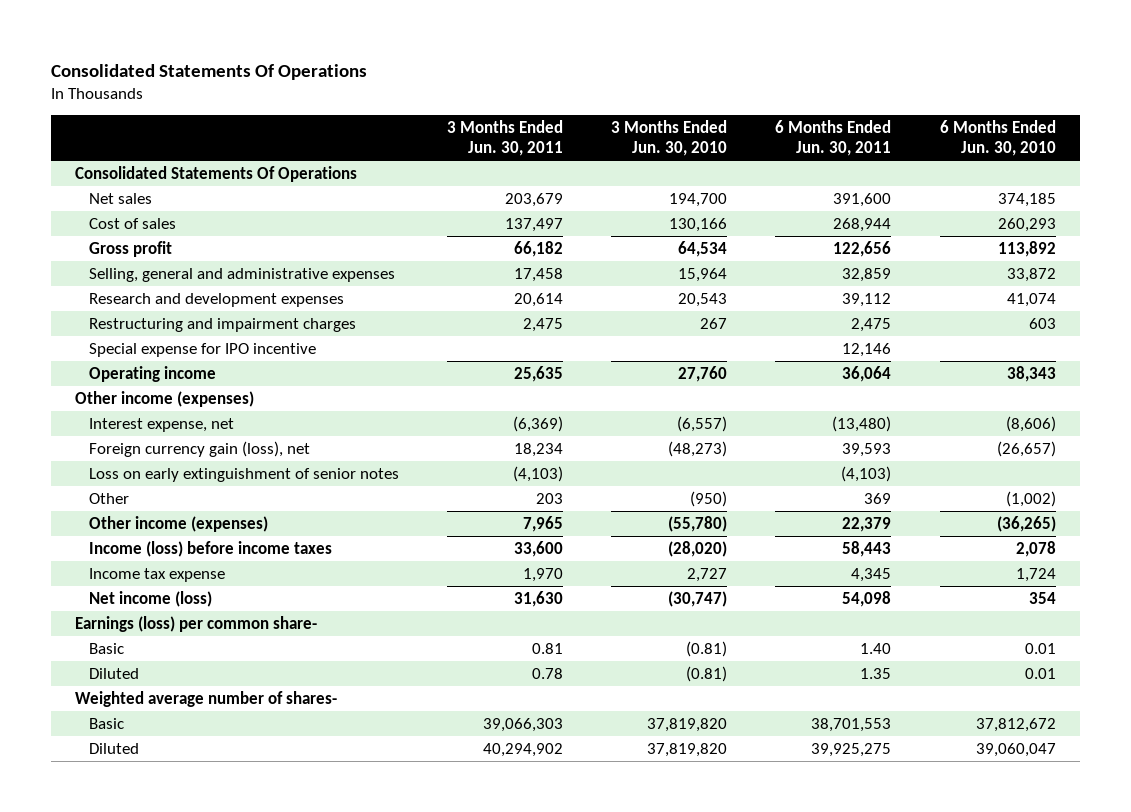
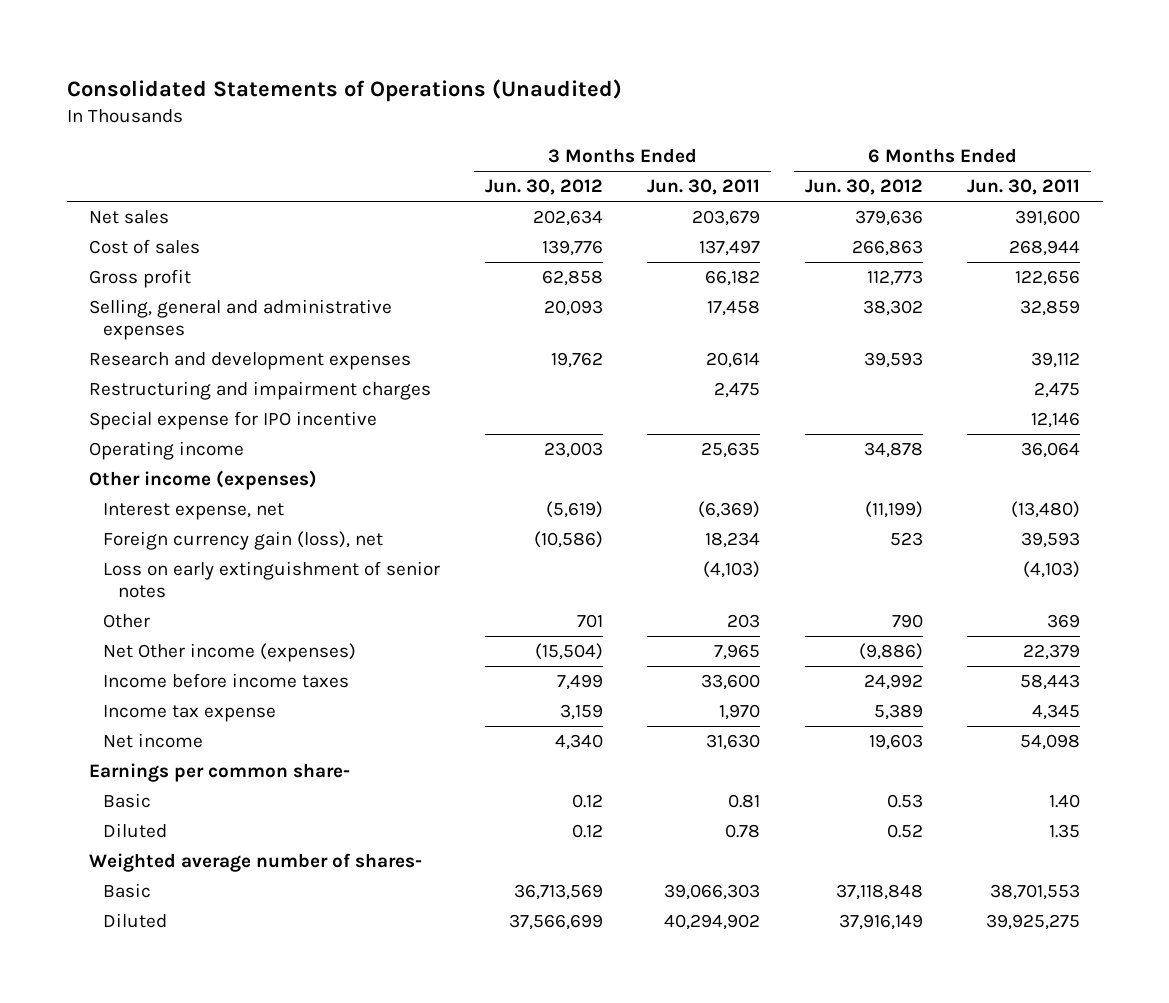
[50,63,367,80] Consolidated Statements Of Operations -> [66,79,622,103] Consolidated Statements of Operations (Unaudited)
[611,120,728,157] 3 Months Ended Jun. 30, 2010 -> none
[939,120,1056,157] 6 Months Ended Jun. 30, 2010 -> none
none -> [484,179,603,196] Jun. 30, 2012
none -> [804,179,923,196] Jun. 30, 2012
[75,165,358,182] Consolidated Statements Of Operations -> none
[89,515,269,532] Other income (expenses) -> [103,643,357,663] Net Other income (expenses)
[89,540,333,557] Income (loss) before income taxes -> [103,673,350,689] Income before income taxes
[89,590,213,607] Net income (loss) -> [103,733,204,749] Net income
[75,615,318,632] Earnings (loss) per common share- -> [88,763,350,783] Earnings per common share-

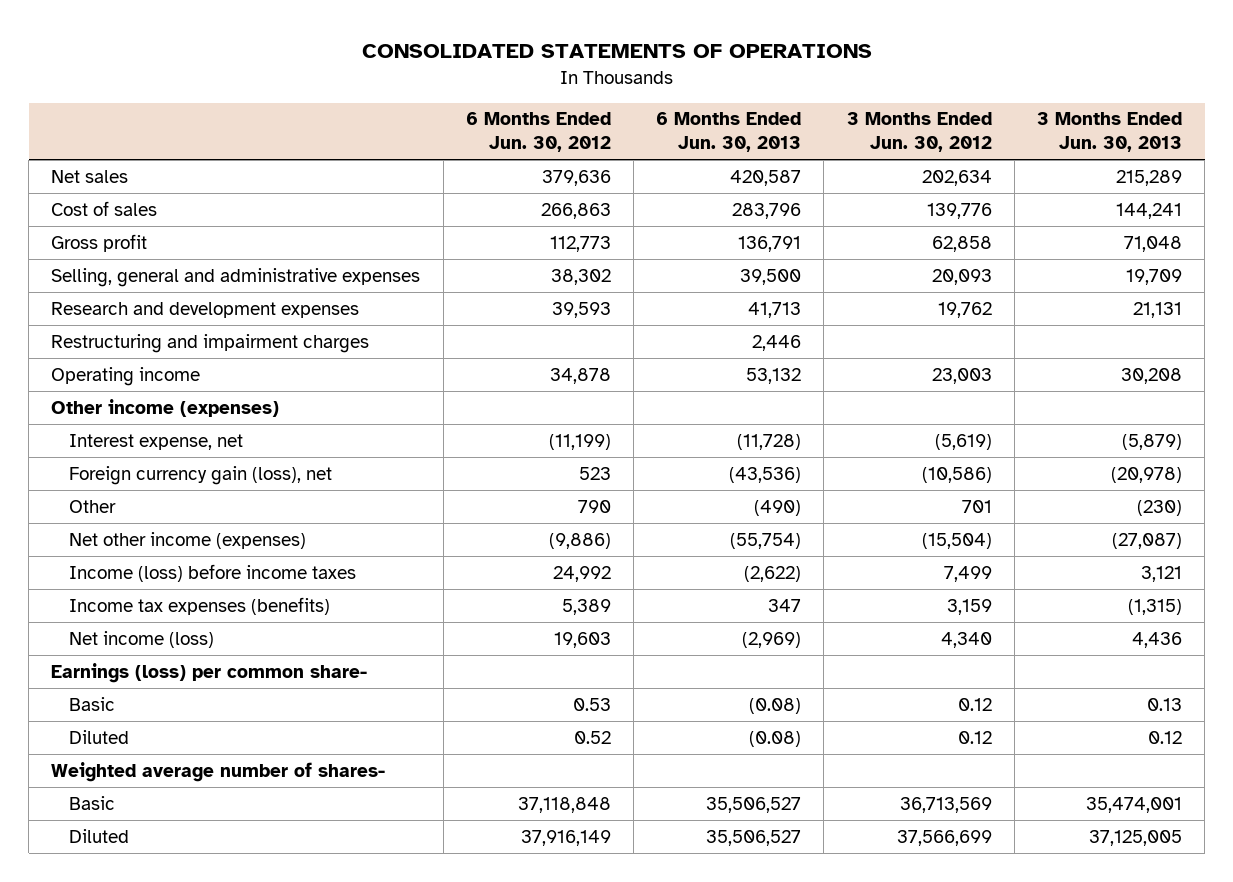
[66,79,622,103] Consolidated Statements of Operations (Unaudited) -> [361,44,872,59] CONSOLIDATED STATEMENTS OF OPERATIONS
[647,179,761,196] Jun. 30, 2011 -> none
[967,179,1081,196] Jun. 30, 2011 -> none
none -> [656,112,802,153] 6 Months Ended Jun. 30, 2013
none -> [1036,112,1182,153] 3 Months Ended Jun. 30, 2013
[88,411,377,431] Special expense for IPO incentive -> none
[103,561,441,599] Loss on early extinguishment of senior notes -> none
[103,643,357,663] Net Other income (expenses) -> [69,531,307,549] Net other income (expenses)
[103,673,350,689] Income before income taxes -> [69,563,357,582] Income (loss) before income taxes
[103,705,277,723] Income tax expense -> [69,596,331,615] Income tax expenses (benefits)
[103,733,204,749] Net income -> [69,630,215,648] Net income (loss)
[88,763,350,783] Earnings per common share- -> [51,662,368,683] Earnings (loss) per common share-

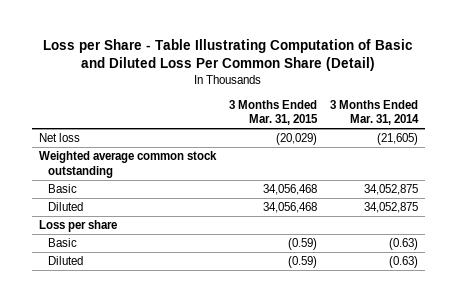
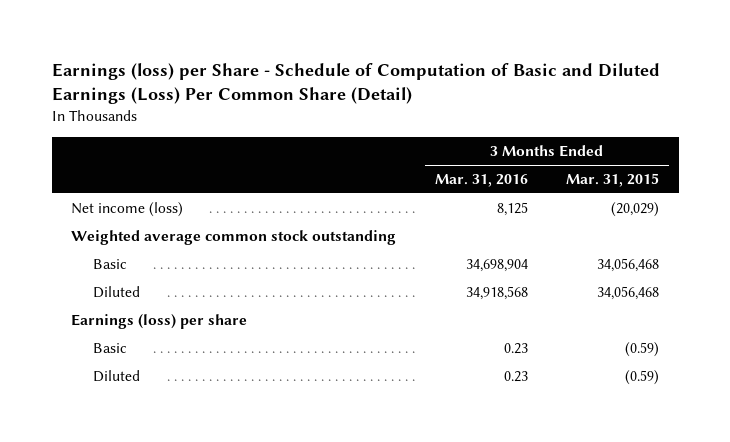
[43,39,414,72] Loss per Share - Table Illustrating Computation of Basic and Diluted Loss Per Common Share (Detail) -> [51,62,660,105] Earnings (loss) per Share - Schedule of Computation of Basic and Diluted Earnings (Loss) Per Common Share (Detail)
[330,99,420,126] 3 Months Ended Mar. 31, 2014 -> none
none -> [434,174,528,188] Mar. 31, 2016
[38,132,80,142] Net loss -> [70,202,183,218] Net income (loss)
[38,219,117,232] Loss per share -> [70,314,247,330] Earnings (loss) per share

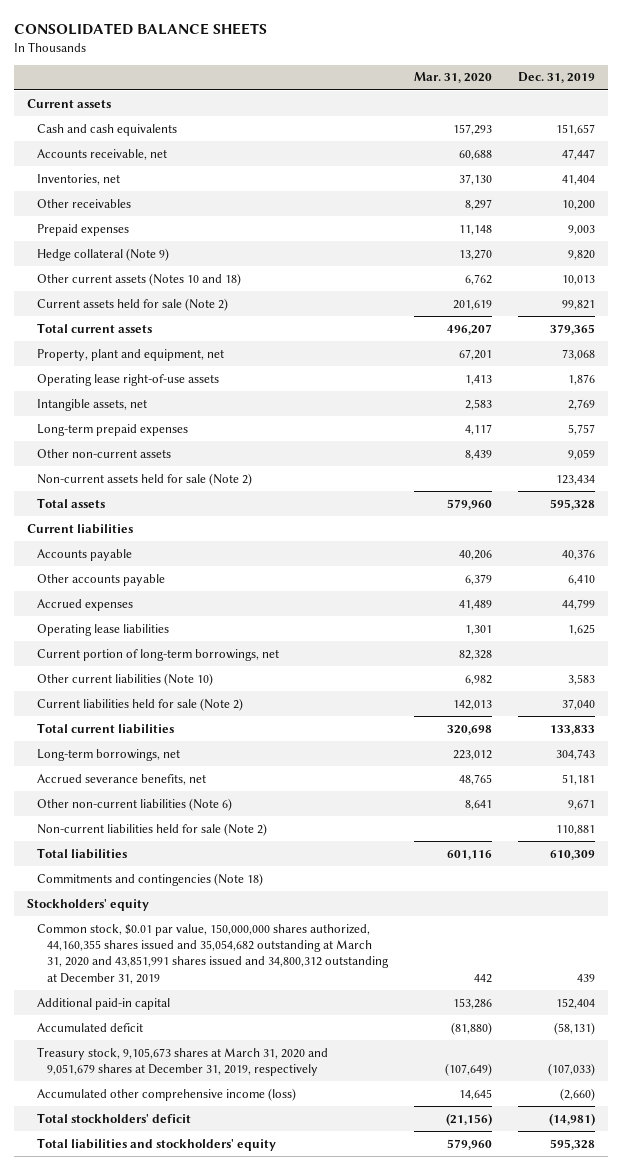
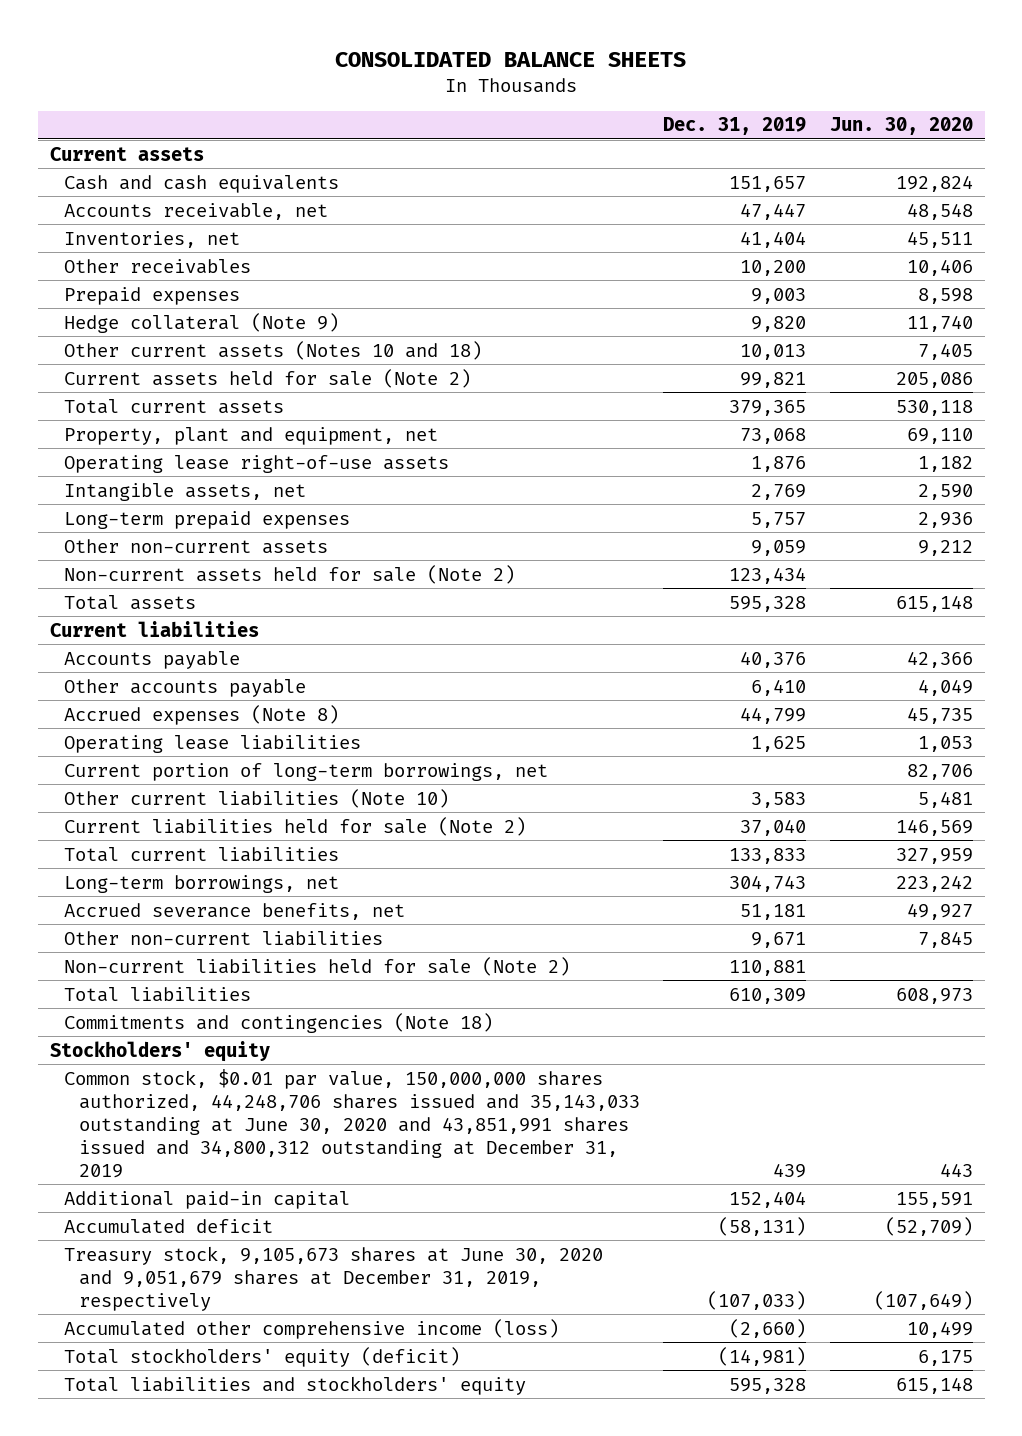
[413,72,492,84] Mar. 31, 2020 -> none
none -> [829,117,973,136] Jun. 30, 2020
[37,598,134,611] Accrued expenses -> [64,704,340,725] Accrued expenses (Note 8)
[37,797,233,811] Other non-current liabilities (Note 6) -> [64,930,384,946] Other non-current liabilities
[37,923,389,984] Common stock, $0.01 par value, 150,000,000 shares authorized, 44,160,355 shares issued and 35,054,682 outstanding at March 31, 2020 and 43,851,991 shares issued and 34,800,312 outstanding at December 31, 2019 -> [64,1068,640,1178] Common stock, $0.01 par value, 150,000,000 shares authorized, 44,248,706 shares issued and 35,143,033 outstanding at June 30, 2020 and 43,851,991 shares issued and 34,800,312 outstanding at December 31, 2019
[37,1046,329,1077] Treasury stock, 9,105,673 shares at March 31, 2020 and 9,051,679 shares at December 31, 2019, respectively -> [64,1245,604,1311] Treasury stock, 9,105,673 shares at June 30, 2020 and 9,051,679 shares at December 31, 2019, respectively
[37,1112,192,1123] Total stockholders' deficit -> [64,1346,461,1367] Total stockholders' equity (deficit)

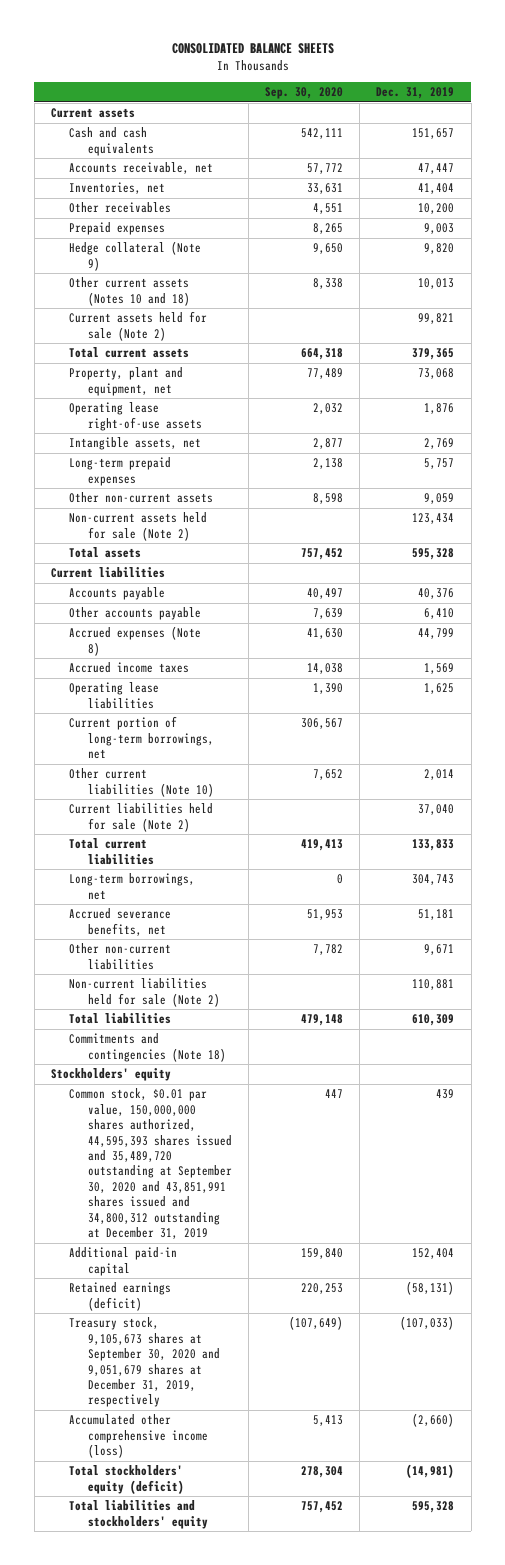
[829,117,973,136] Jun. 30, 2020 -> none
none -> [265,87,344,100] Sep. 30, 2020
none -> [69,662,190,674] Accrued income taxes
[751,791,807,808] 3,583 -> [424,769,455,781] 2,014
[64,1068,640,1178] Common stock, $0.01 par value, 150,000,000 shares authorized, 44,248,706 shares issued and 35,143,033 outstanding at June 30, 2020 and 43,851,991 shares issued and 34,800,312 outstanding at December 31, 2019 -> [69,1088,232,1240] Common stock, $0.01 par value, 150,000,000 shares authorized, 44,595,393 shares issued and 35,489,720 outstanding at September 30, 2020 and 43,851,991 shares issued and 34,800,312 outstanding at December 31, 2019
[64,1218,274,1234] Accumulated deficit -> [69,1282,172,1311] Retained earnings (deficit)
[64,1245,604,1311] Treasury stock, 9,105,673 shares at June 30, 2020 and 9,051,679 shares at December 31, 2019, respectively -> [69,1317,220,1408] Treasury stock, 9,105,673 shares at September 30, 2020 and 9,051,679 shares at December 31, 2019, respectively

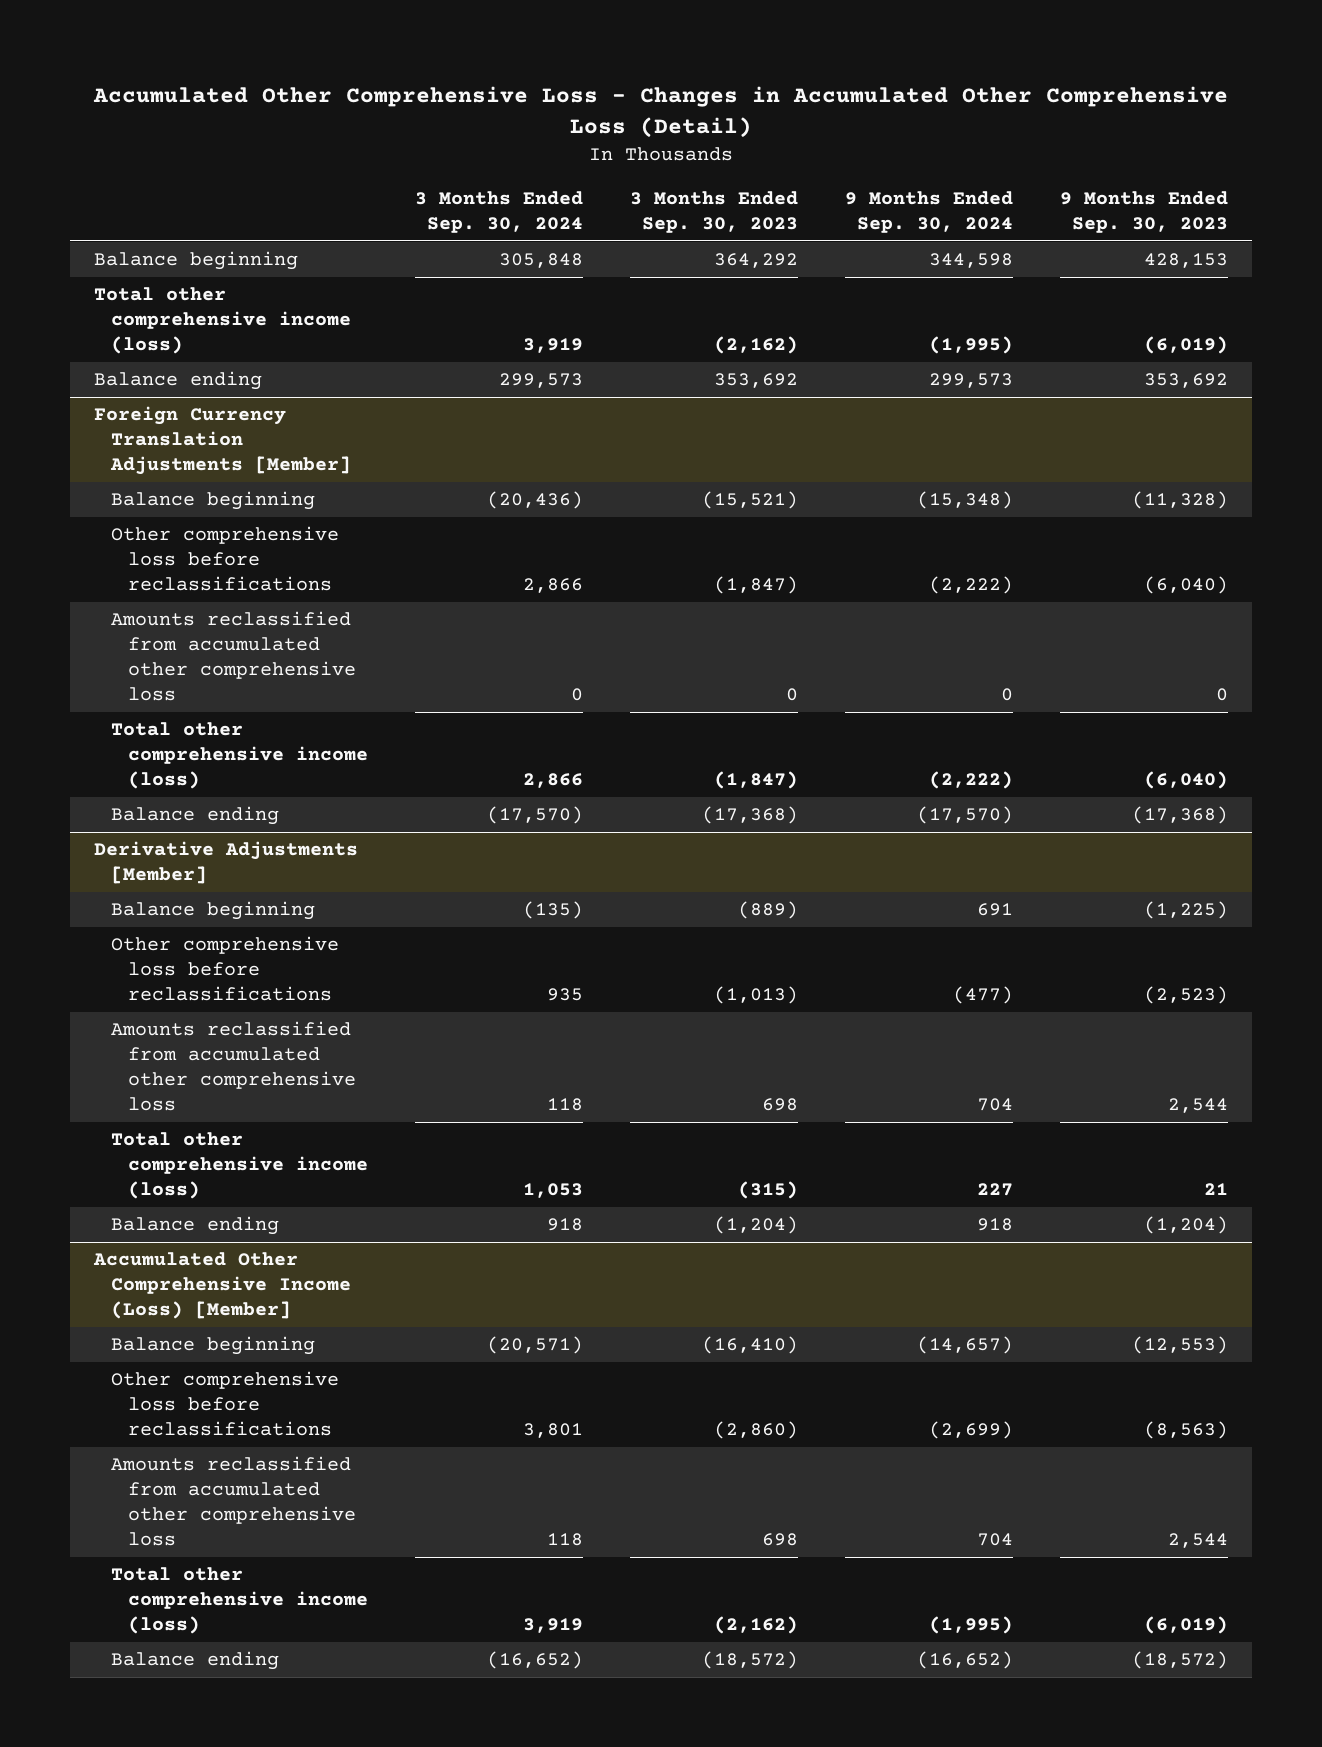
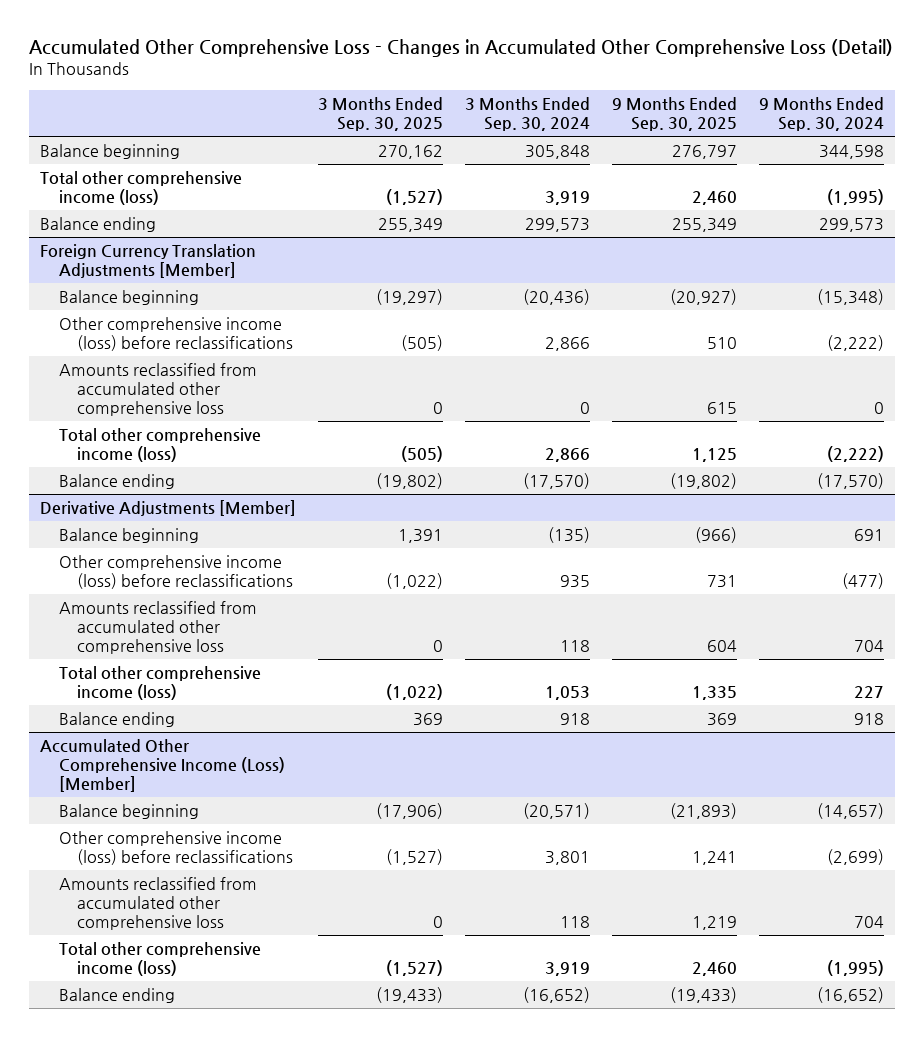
[629,190,798,233] 3 Months Ended Sep. 30, 2023 -> none
[1060,190,1229,233] 9 Months Ended Sep. 30, 2023 -> none
none -> [317,96,443,131] 3 Months Ended Sep. 30, 2025
none -> [611,96,737,131] 9 Months Ended Sep. 30, 2025
[110,526,339,592] Other comprehensive loss before reclassifications -> [58,317,294,352] Other comprehensive income (loss) before reclassifications
[110,936,339,1002] Other comprehensive loss before reclassifications -> [58,555,294,590] Other comprehensive income (loss) before reclassifications
[110,1371,339,1437] Other comprehensive loss before reclassifications -> [58,831,294,866] Other comprehensive income (loss) before reclassifications

